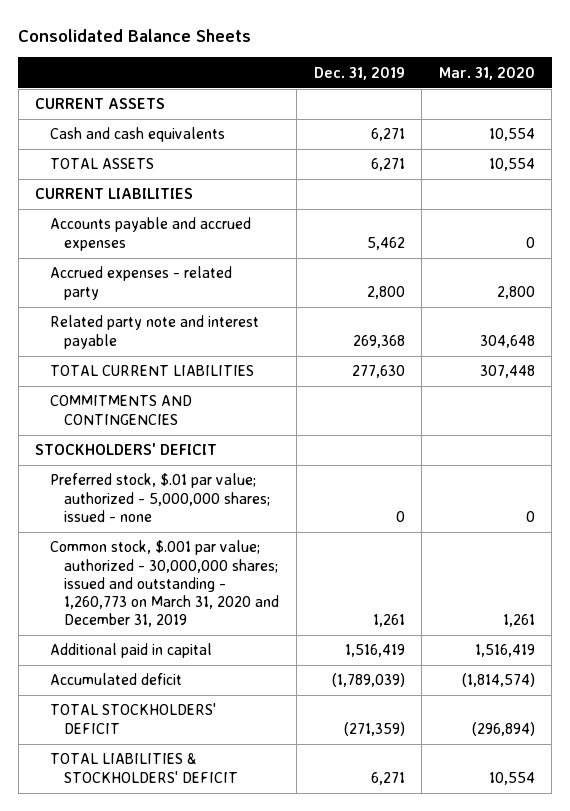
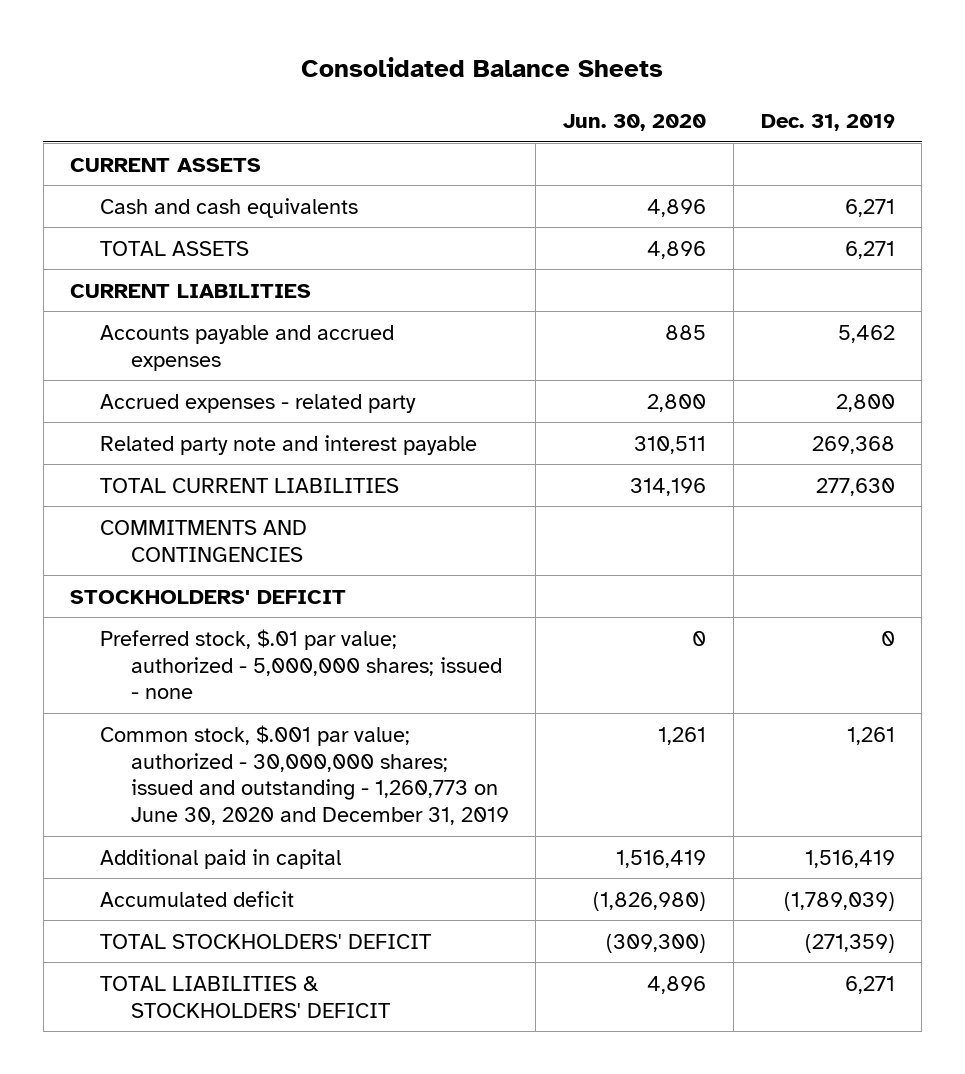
[438,66,535,80] Mar. 31, 2020 -> none
none -> [563,113,707,131] Jun. 30, 2020
[49,540,280,628] Common stock, $.001 par value; authorized - 30,000,000 shares; issued and outstanding - 1,260,773 on March 31, 2020 and December 31, 2019 -> [100,724,509,826] Common stock, $.001 par value; authorized - 30,000,000 shares; issued and outstanding - 1,260,773 on June 30, 2020 and December 31, 2019

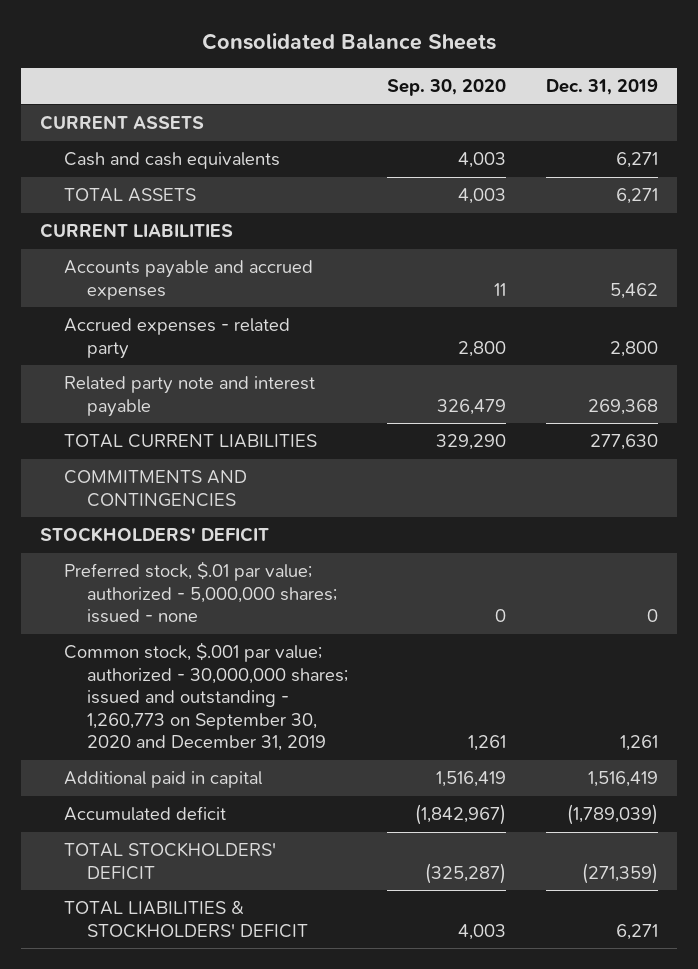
[563,113,707,131] Jun. 30, 2020 -> none
none -> [387,79,507,97] Sep. 30, 2020
[100,724,509,826] Common stock, $.001 par value; authorized - 30,000,000 shares; issued and outstanding - 1,260,773 on June 30, 2020 and December 31, 2019 -> [63,642,349,751] Common stock, $.001 par value; authorized - 30,000,000 shares; issued and outstanding - 1,260,773 on September 30, 2020 and December 31, 2019

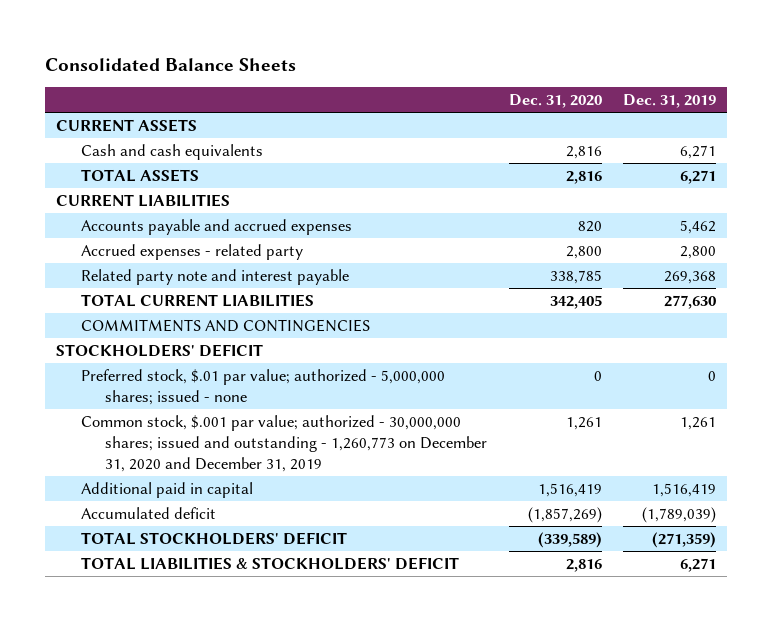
[387,79,507,97] Sep. 30, 2020 -> none
none -> [508,93,602,108] Dec. 31, 2020
[63,642,349,751] Common stock, $.001 par value; authorized - 30,000,000 shares; issued and outstanding - 1,260,773 on September 30, 2020 and December 31, 2019 -> [80,414,488,472] Common stock, $.001 par value; authorized - 30,000,000 shares; issued and outstanding - 1,260,773 on December 31, 2020 and December 31, 2019

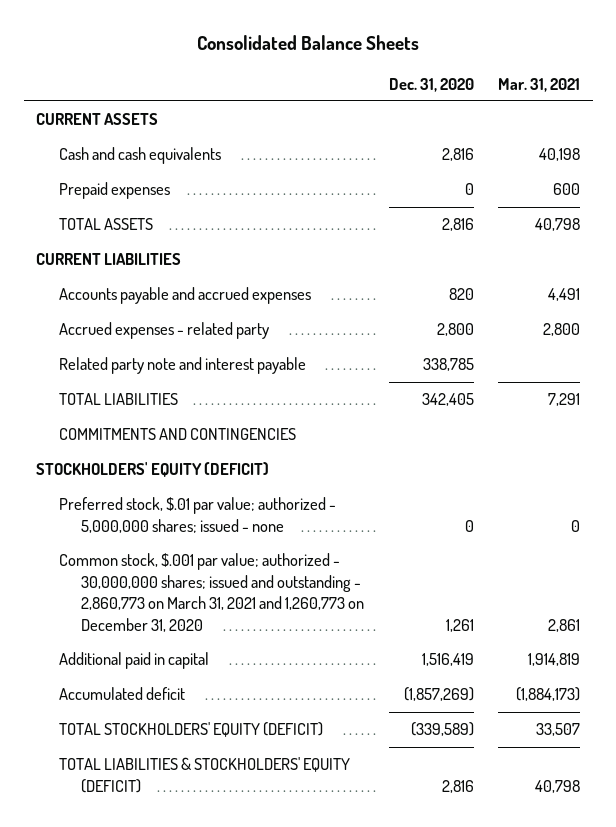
[623,93,717,108] Dec. 31, 2019 -> none
none -> [498,77,581,92] Mar. 31, 2021
none -> [58,182,170,200] Prepaid expenses
[80,293,314,307] TOTAL CURRENT LIABILITIES -> [58,393,178,406] TOTAL LIABILITIES
[55,343,263,357] STOCKHOLDERS' DEFICIT -> [36,462,270,478] STOCKHOLDERS' EQUITY (DEFICIT)
[80,414,488,472] Common stock, $.001 par value; authorized - 30,000,000 shares; issued and outstanding - 1,260,773 on December 31, 2020 and December 31, 2019 -> [58,553,365,632] Common stock, $.001 par value; authorized - 30,000,000 shares; issued and outstanding - 2,860,773 on March 31, 2021 and 1,260,773 on December 31, 2020
[80,531,347,545] TOTAL STOCKHOLDERS' DEFICIT -> [58,722,323,738] TOTAL STOCKHOLDERS' EQUITY (DEFICIT)
[80,556,459,570] TOTAL LIABILITIES & STOCKHOLDERS' DEFICIT -> [58,757,350,793] TOTAL LIABILITIES & STOCKHOLDERS' EQUITY (DEFICIT)

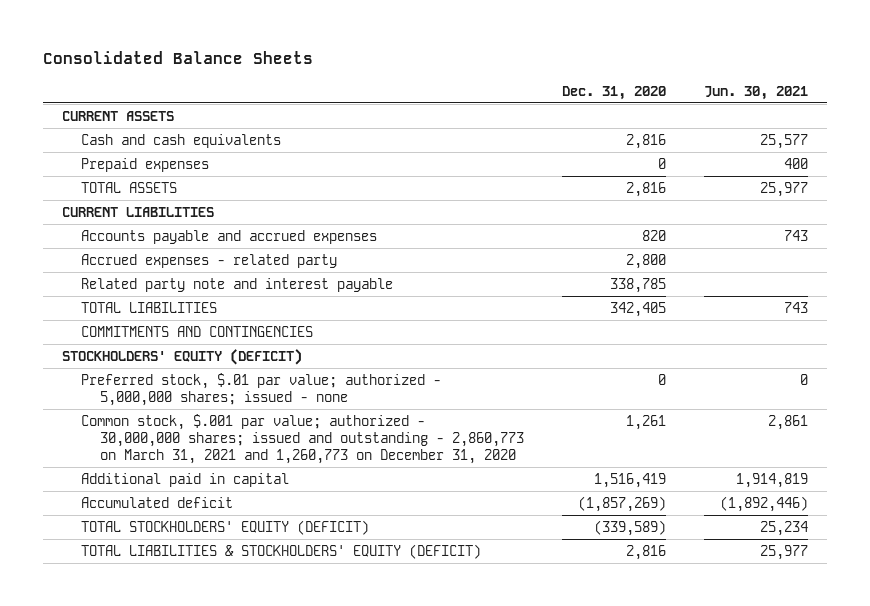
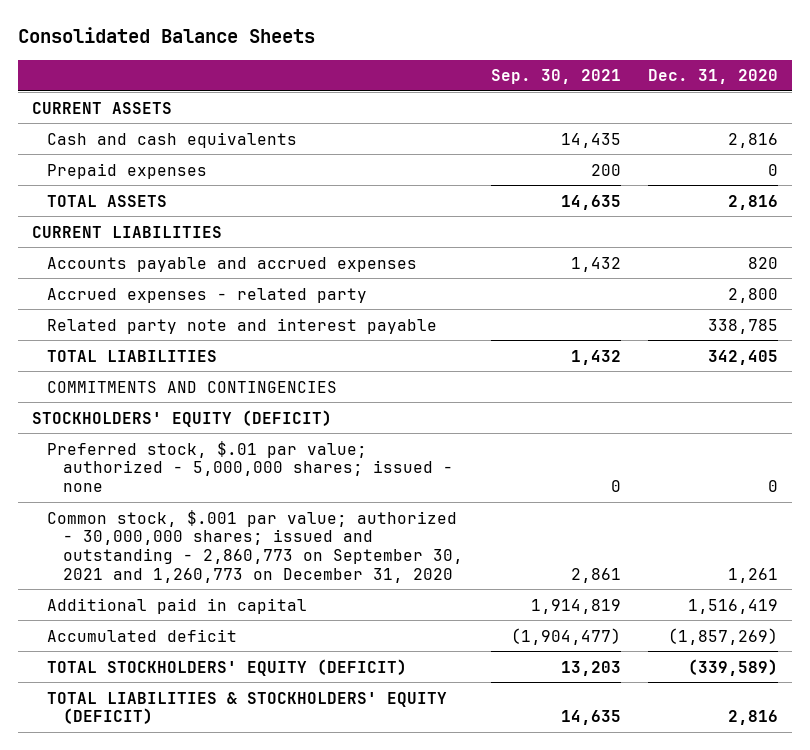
[704,85,809,100] Jun. 30, 2021 -> none
none -> [490,69,621,85] Sep. 30, 2021
[80,414,525,465] Common stock, $.001 par value; authorized - 30,000,000 shares; issued and outstanding - 2,860,773 on March 31, 2021 and 1,260,773 on December 31, 2020 -> [47,509,463,583] Common stock, $.001 par value; authorized - 30,000,000 shares; issued and outstanding - 2,860,773 on September 30, 2021 and 1,260,773 on December 31, 2020

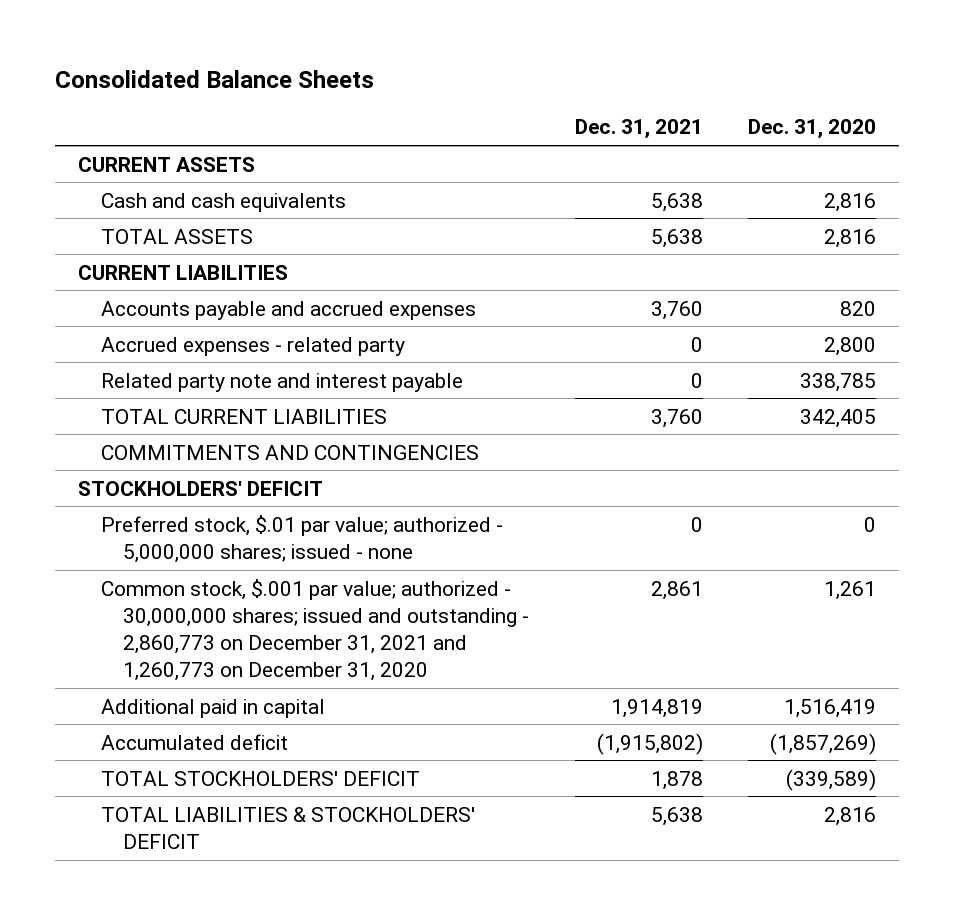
[490,69,621,85] Sep. 30, 2021 -> none
none -> [574,119,703,140] Dec. 31, 2021
[47,162,208,179] Prepaid expenses -> none
[47,349,218,362] TOTAL LIABILITIES -> [100,408,387,424] TOTAL CURRENT LIABILITIES
[32,409,333,427] STOCKHOLDERS' EQUITY (DEFICIT) -> [77,480,323,496] STOCKHOLDERS' DEFICIT
[47,509,463,583] Common stock, $.001 par value; authorized - 30,000,000 shares; issued and outstanding - 2,860,773 on September 30, 2021 and 1,260,773 on December 31, 2020 -> [100,578,530,682] Common stock, $.001 par value; authorized - 30,000,000 shares; issued and outstanding - 2,860,773 on December 31, 2021 and 1,260,773 on December 31, 2020
[47,658,408,676] TOTAL STOCKHOLDERS' EQUITY (DEFICIT) -> [100,770,420,786] TOTAL STOCKHOLDERS' DEFICIT
[47,691,448,725] TOTAL LIABILITIES & STOCKHOLDERS' EQUITY (DEFICIT) -> [100,806,475,849] TOTAL LIABILITIES & STOCKHOLDERS' DEFICIT

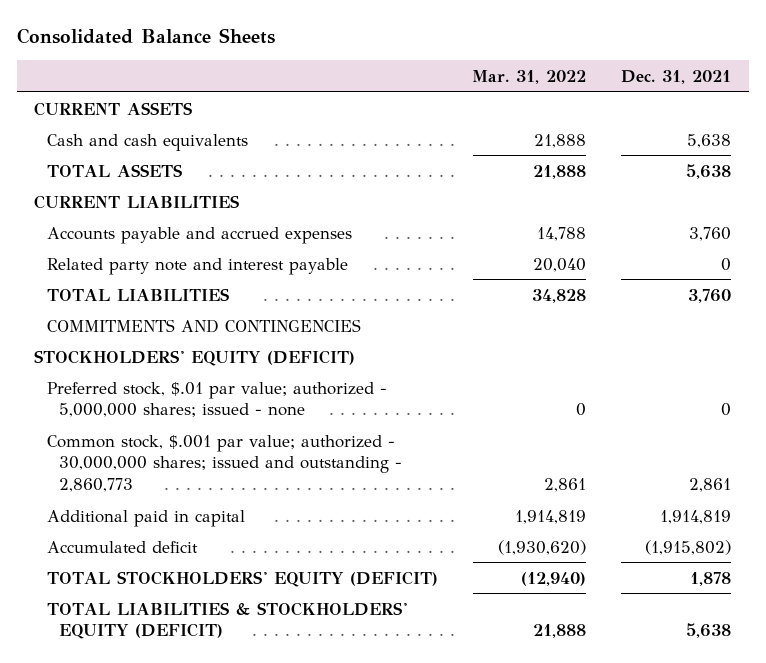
[748,119,877,140] Dec. 31, 2020 -> none
none -> [472,69,587,84] Mar. 31, 2022
[100,336,405,356] Accrued expenses - related party -> none
[100,408,387,424] TOTAL CURRENT LIABILITIES -> [46,287,229,301] TOTAL LIABILITIES
[77,480,323,496] STOCKHOLDERS' DEFICIT -> [34,349,356,366] STOCKHOLDERS' EQUITY (DEFICIT)
[100,578,530,682] Common stock, $.001 par value; authorized - 30,000,000 shares; issued and outstanding - 2,860,773 on December 31, 2021 and 1,260,773 on December 31, 2020 -> [46,434,402,493] Common stock, $.001 par value; authorized - 30,000,000 shares; issued and outstanding - 2,860,773
[100,770,420,786] TOTAL STOCKHOLDERS' DEFICIT -> [46,570,438,587] TOTAL STOCKHOLDERS' EQUITY (DEFICIT)
[100,806,475,849] TOTAL LIABILITIES & STOCKHOLDERS' DEFICIT -> [46,601,407,640] TOTAL LIABILITIES & STOCKHOLDERS' EQUITY (DEFICIT)

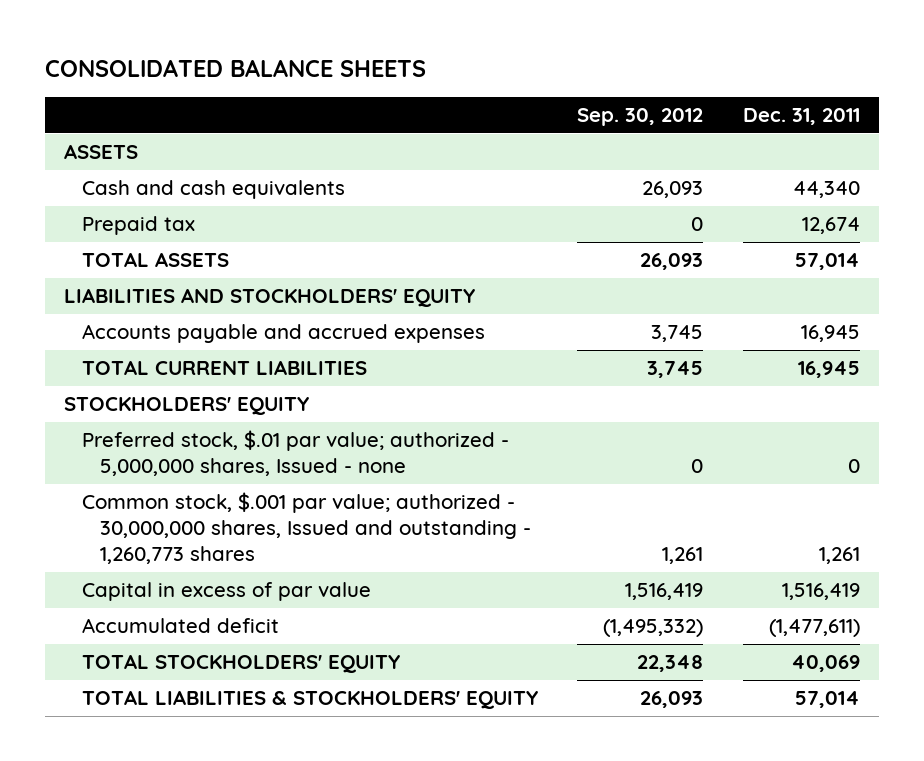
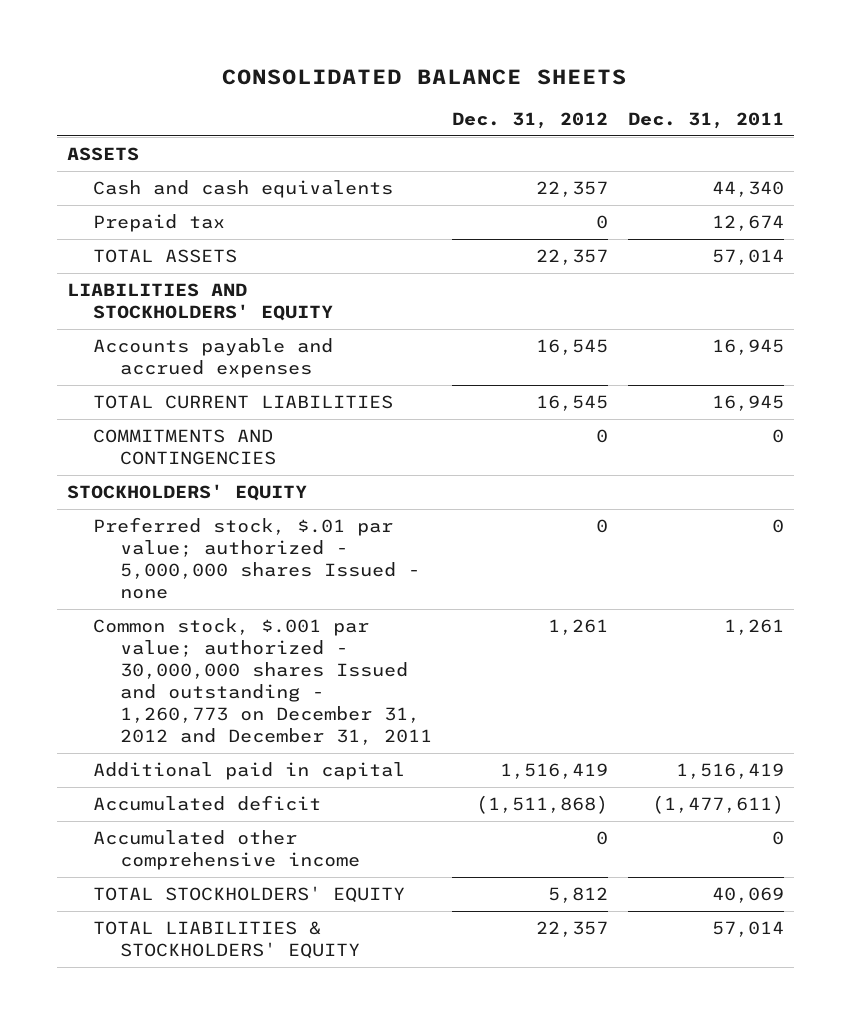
[577,108,704,127] Sep. 30, 2012 -> none
none -> [451,111,608,129] Dec. 31, 2012
none -> [93,429,276,466] COMMITMENTS AND CONTINGENCIES
[82,430,510,477] Preferred stock, $.01 par value; authorized - 5,000,000 shares, Issued - none -> [93,517,420,599] Preferred stock, $.01 par value; authorized - 5,000,000 shares Issued - none
[82,492,531,565] Common stock, $.001 par value; authorized - 30,000,000 shares, Issued and outstanding - 1,260,773 shares -> [93,618,432,745] Common stock, $.001 par value; authorized - 30,000,000 shares Issued and outstanding - 1,260,773 on December 31, 2012 and December 31, 2011
[82,582,372,602] Capital in excess of par value -> [93,762,406,781] Additional paid in capital
none -> [93,830,360,871] Accumulated other comprehensive income

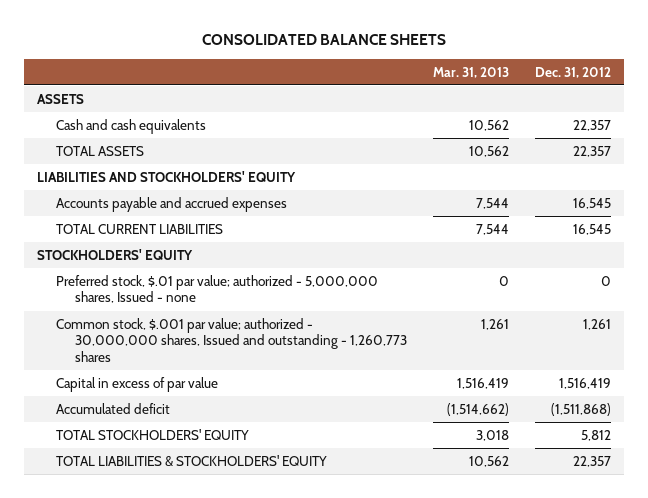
[628,111,785,129] Dec. 31, 2011 -> none
none -> [432,66,509,78] Mar. 31, 2013
[93,214,226,233] Prepaid tax -> none
[93,429,276,466] COMMITMENTS AND CONTINGENCIES -> none
[93,517,420,599] Preferred stock, $.01 par value; authorized - 5,000,000 shares Issued - none -> [55,274,378,304] Preferred stock, $.01 par value; authorized - 5,000,000 shares, Issued - none
[93,618,432,745] Common stock, $.001 par value; authorized - 30,000,000 shares Issued and outstanding - 1,260,773 on December 31, 2012 and December 31, 2011 -> [55,317,407,362] Common stock, $.001 par value; authorized - 30,000,000 shares, Issued and outstanding - 1,260,773 shares
[93,762,406,781] Additional paid in capital -> [55,376,218,392] Capital in excess of par value
[93,830,360,871] Accumulated other comprehensive income -> none

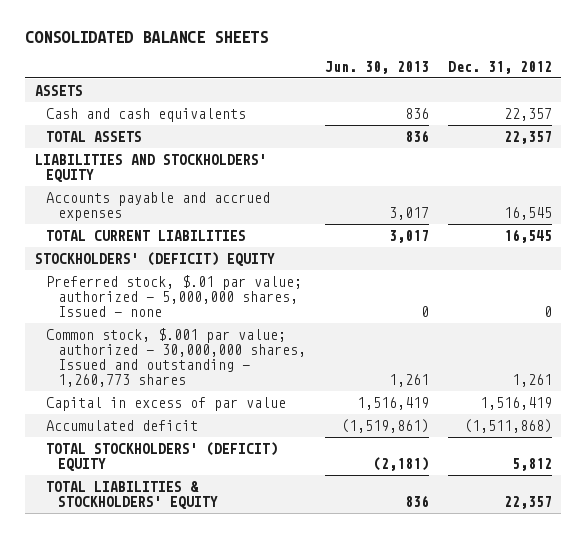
[432,66,509,78] Mar. 31, 2013 -> none
none -> [324,60,429,74] Jun. 30, 2013
[37,248,194,260] STOCKHOLDERS' EQUITY -> [34,251,275,266] STOCKHOLDERS' (DEFICIT) EQUITY
[55,428,249,440] TOTAL STOCKHOLDERS' EQUITY -> [46,441,279,471] TOTAL STOCKHOLDERS' (DEFICIT) EQUITY

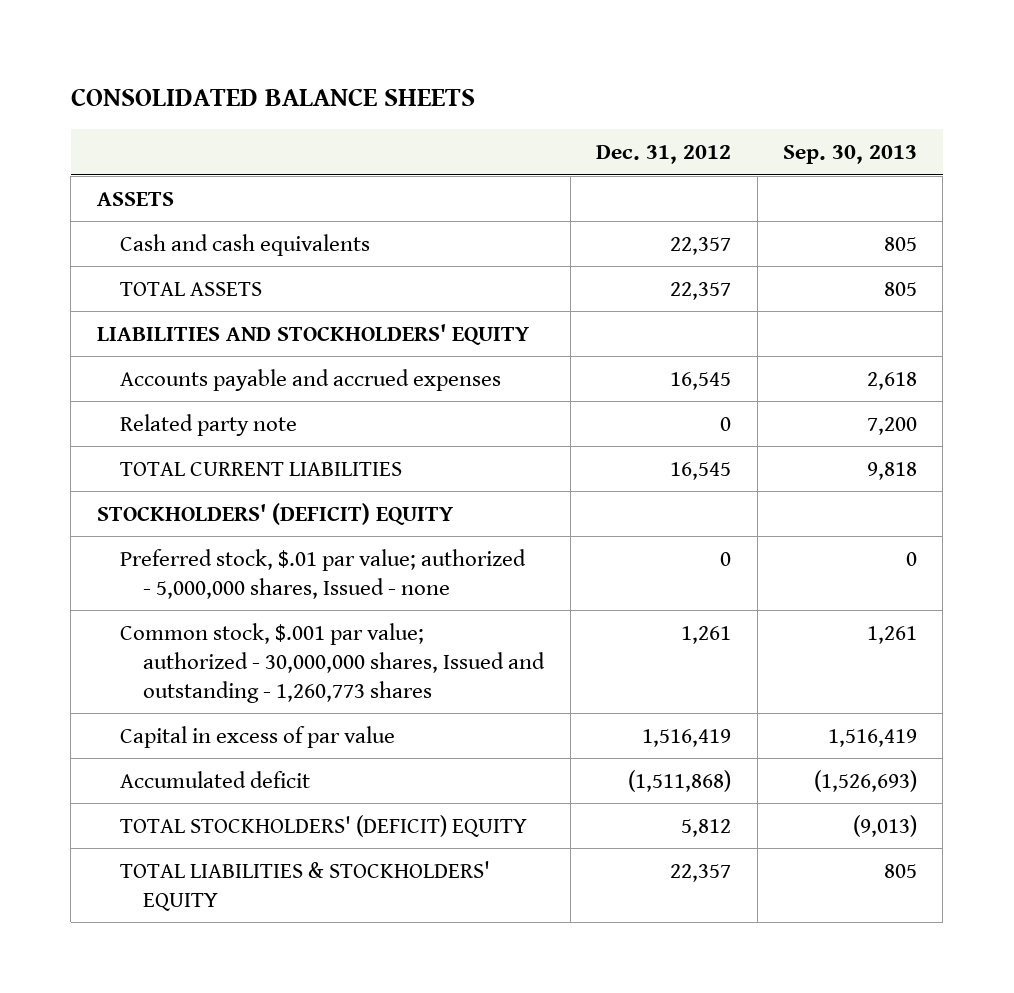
[324,60,429,74] Jun. 30, 2013 -> none
none -> [783,145,918,165] Sep. 30, 2013
none -> [119,413,297,436] Related party note

